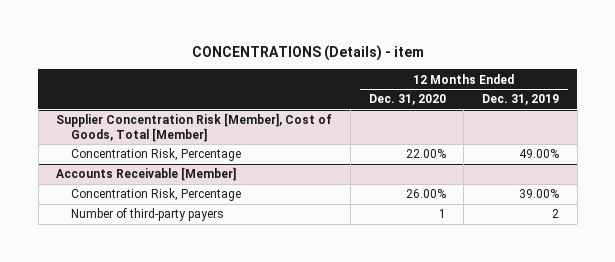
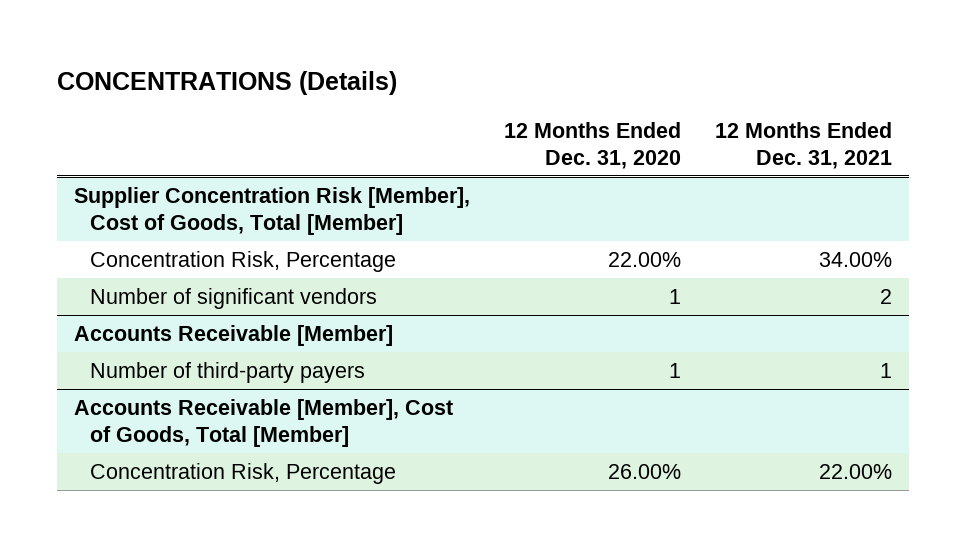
[191,45,424,62] CONCENTRATIONS (Details) - item -> [56,71,397,96] CONCENTRATIONS (Details)
[481,94,559,106] Dec. 31, 2019 -> none
none -> [715,121,893,169] 12 Months Ended Dec. 31, 2021
none -> [89,287,377,309] Number of significant vendors
[71,188,242,202] Concentration Risk, Percentage -> none
none -> [73,398,453,448] Accounts Receivable [Member], Cost of Goods, Total [Member]
none -> [89,462,396,484] Concentration Risk, Percentage

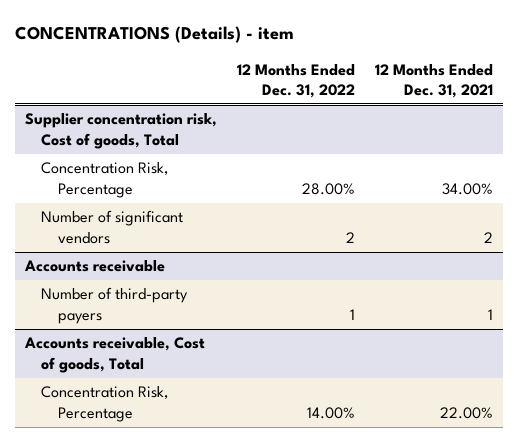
[56,71,397,96] CONCENTRATIONS (Details) -> [14,26,294,44] CONCENTRATIONS (Details) - item
[503,121,681,169] 12 Months Ended Dec. 31, 2020 -> none
none -> [236,63,355,98] 12 Months Ended Dec. 31, 2022
[73,186,470,236] Supplier Concentration Risk [Member], Cost of Goods, Total [Member] -> [24,113,217,149] Supplier concentration risk, Cost of goods, Total
[73,324,393,346] Accounts Receivable [Member] -> [23,260,165,273] Accounts receivable
[73,398,453,448] Accounts Receivable [Member], Cost of Goods, Total [Member] -> [23,337,205,373] Accounts receivable, Cost of goods, Total

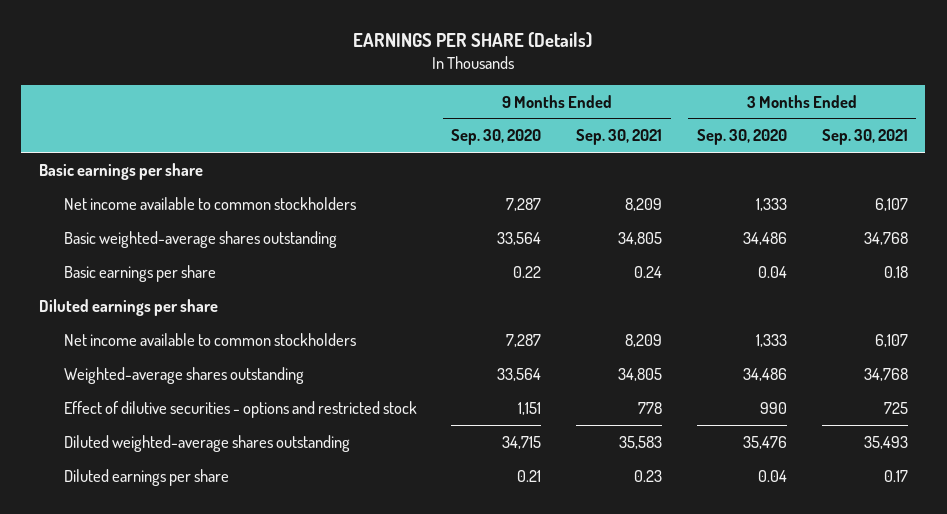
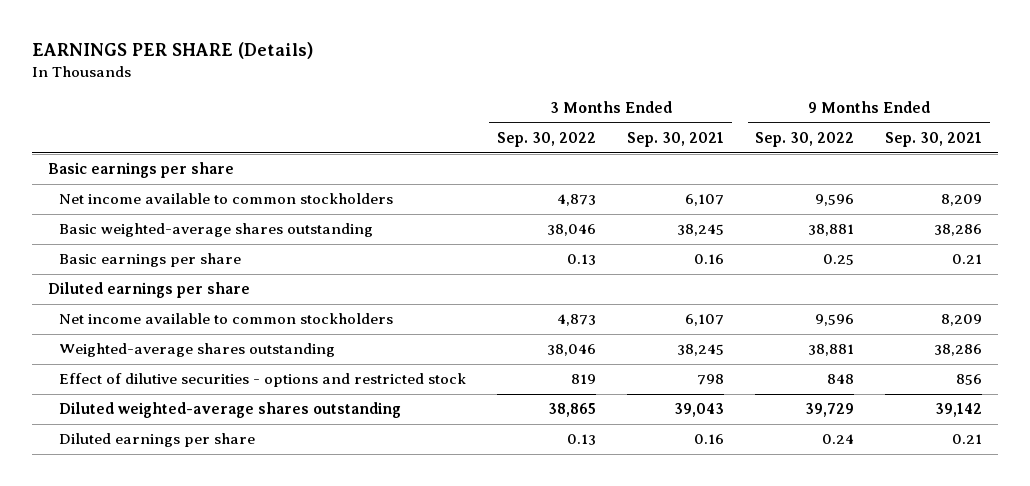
[451,129,542,146] Sep. 30, 2020 -> none
[696,129,787,146] Sep. 30, 2020 -> none
none -> [497,132,597,148] Sep. 30, 2022
none -> [755,132,855,148] Sep. 30, 2022
[618,231,663,245] 34,805 -> [934,224,983,237] 38,286
[863,231,908,245] 34,768 -> [677,224,725,237] 38,245
[634,265,663,278] 0.24 -> [952,254,983,265] 0.21
[883,265,908,278] 0.18 -> [694,254,725,265] 0.16
[618,367,663,381] 34,805 -> [934,344,983,357] 38,286
[863,367,908,381] 34,768 -> [677,344,725,357] 38,245
[638,401,663,414] 778 -> [956,374,983,386] 856
[883,401,908,414] 725 -> [697,374,725,386] 798
[619,435,663,449] 35,583 -> [935,403,983,418] 39,142
[863,435,908,449] 35,493 -> [674,403,725,418] 39,043
[634,469,663,482] 0.23 -> [952,434,983,445] 0.21
[883,469,908,482] 0.17 -> [694,434,725,445] 0.16

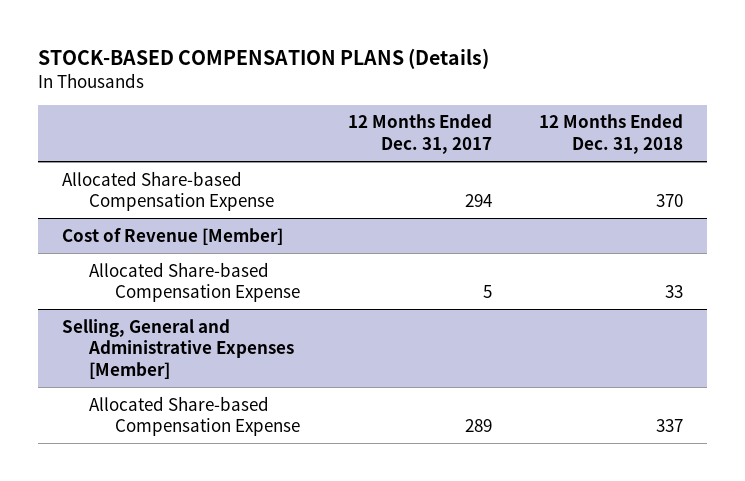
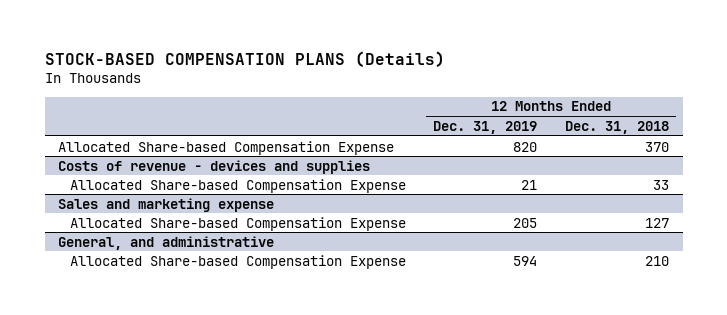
[347,114,492,154] 12 Months Ended Dec. 31, 2017 -> none
none -> [433,120,538,134] Dec. 31, 2019
[61,227,283,245] Cost of Revenue [Member] -> [58,159,371,174] Costs of revenue - devices and supplies
[61,318,294,379] Selling, General and Administrative Expenses [Member] -> [58,197,275,212] Sales and marketing expense
[655,419,683,433] 337 -> [644,217,669,228] 127
none -> [58,235,275,250] General, and administrative
none -> [69,254,406,269] Allocated Share-based Compensation Expense

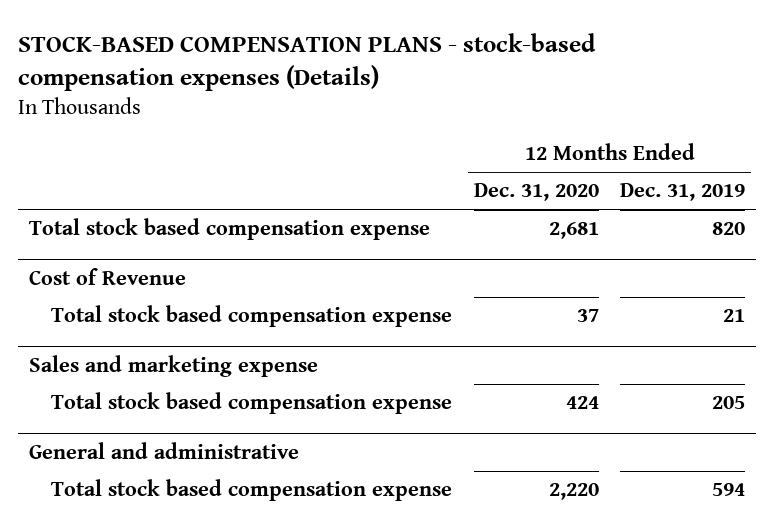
[44,51,445,68] STOCK-BASED COMPENSATION PLANS (Details) -> [18,32,597,91] STOCK-BASED COMPENSATION PLANS - stock-based compensation expenses (Details)
[564,120,669,134] Dec. 31, 2018 -> none
none -> [473,183,599,202] Dec. 31, 2020
[58,140,395,155] Allocated Share-based Compensation Expense -> [29,218,431,241] Total stock based compensation expense
[58,159,371,174] Costs of revenue - devices and supplies -> [29,268,187,286] Cost of Revenue
[69,178,406,193] Allocated Share-based Compensation Expense -> [51,305,453,328] Total stock based compensation expense
[69,216,406,231] Allocated Share-based Compensation Expense -> [51,392,453,415] Total stock based compensation expense
[58,235,275,250] General, and administrative -> [29,442,300,460] General and administrative
[69,254,406,269] Allocated Share-based Compensation Expense -> [51,479,453,502] Total stock based compensation expense

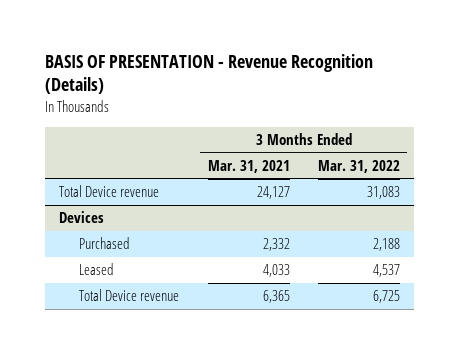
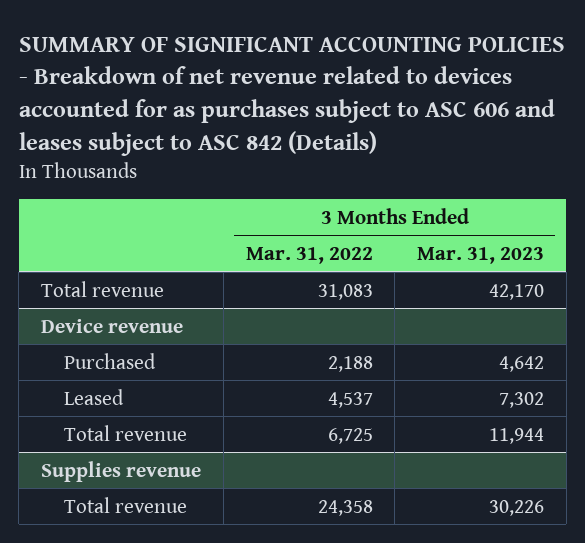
[44,54,373,95] BASIS OF PRESENTATION - Revenue Recognition (Details) -> [18,36,565,156] SUMMARY OF SIGNIFICANT ACCOUNTING POLICIES - Breakdown of net revenue related to devices accounted for as purchases subject to ASC 606 and leases subject to ASC 842 (Details)
[207,159,290,173] Mar. 31, 2021 -> none
none -> [417,246,545,264] Mar. 31, 2023
[58,185,159,198] Total Device revenue -> [41,280,165,297] Total revenue
[58,211,104,224] Devices -> [41,318,184,333] Device revenue
[79,289,180,302] Total Device revenue -> [63,424,187,441] Total revenue
none -> [41,460,202,482] Supplies revenue
none -> [63,496,187,513] Total revenue

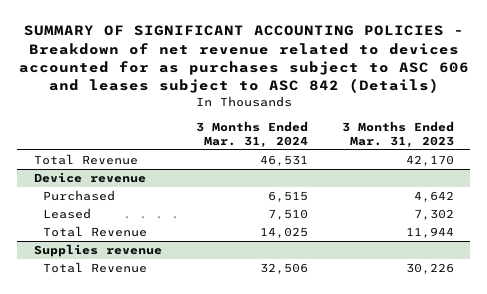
[245,246,373,264] Mar. 31, 2022 -> none
none -> [195,120,308,148] 3 Months Ended Mar. 31, 2024
[41,280,165,297] Total revenue -> [33,154,138,166] Total Revenue
[63,424,187,441] Total revenue -> [43,226,148,238] Total Revenue
[63,496,187,513] Total revenue -> [43,262,148,274] Total Revenue

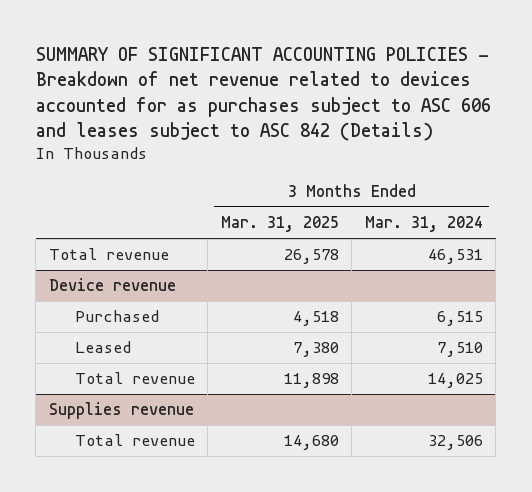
[341,120,454,148] 3 Months Ended Mar. 31, 2023 -> none
none -> [220,216,339,233] Mar. 31, 2025
[33,154,138,166] Total Revenue -> [48,248,169,261] Total revenue
[43,226,148,238] Total Revenue -> [74,372,195,385] Total revenue
[43,262,148,274] Total Revenue -> [74,434,195,447] Total revenue

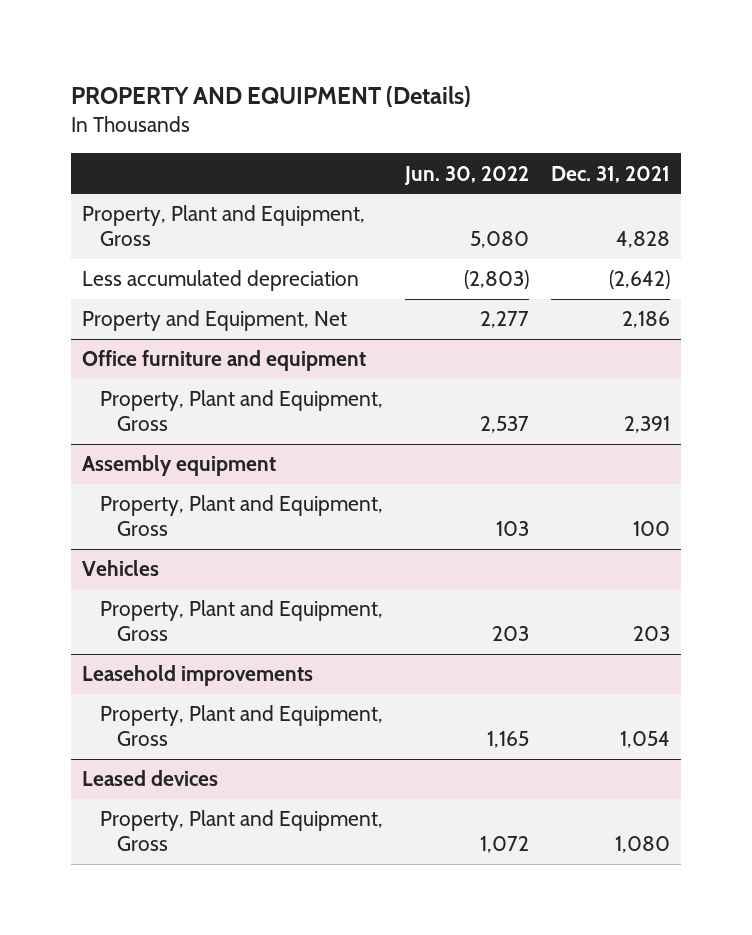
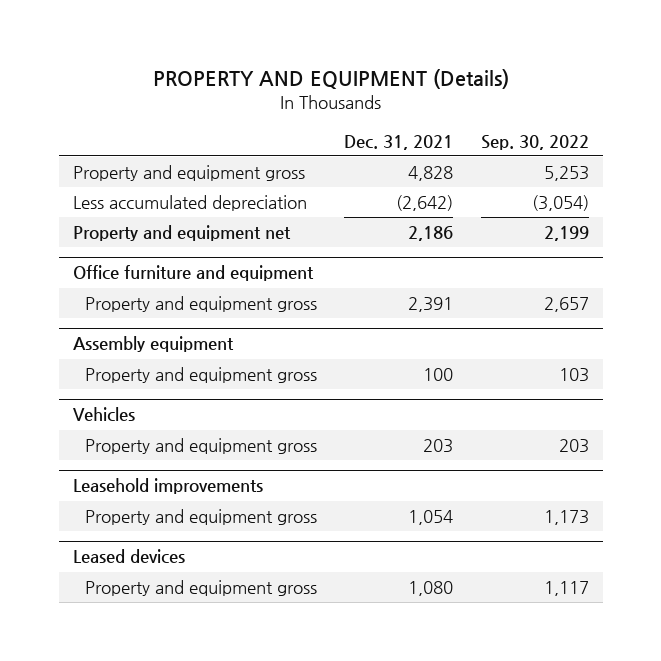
[403,165,529,185] Jun. 30, 2022 -> none
none -> [480,134,589,150] Sep. 30, 2022
[82,205,366,246] Property, Plant and Equipment, Gross -> [72,165,305,182] Property and equipment gross
[82,310,348,332] Property and Equipment, Net -> [72,225,291,242] Property and equipment net
[99,390,383,431] Property, Plant and Equipment, Gross -> [84,296,317,313] Property and equipment gross
[99,495,383,536] Property, Plant and Equipment, Gross -> [84,367,317,384] Property and equipment gross
[99,600,383,641] Property, Plant and Equipment, Gross -> [84,438,317,455] Property and equipment gross
[99,705,383,746] Property, Plant and Equipment, Gross -> [84,509,317,526] Property and equipment gross
[99,810,383,851] Property, Plant and Equipment, Gross -> [84,580,317,597] Property and equipment gross

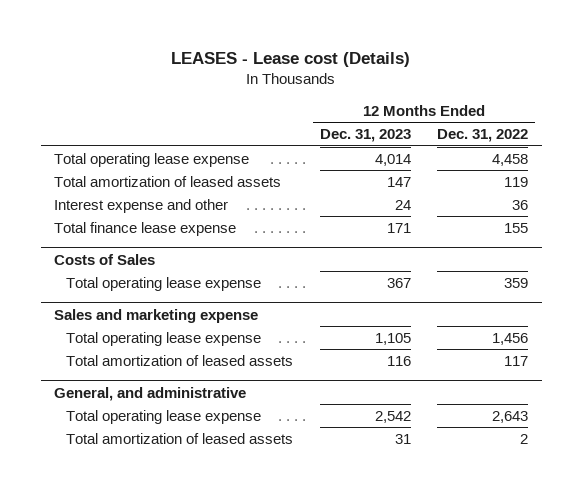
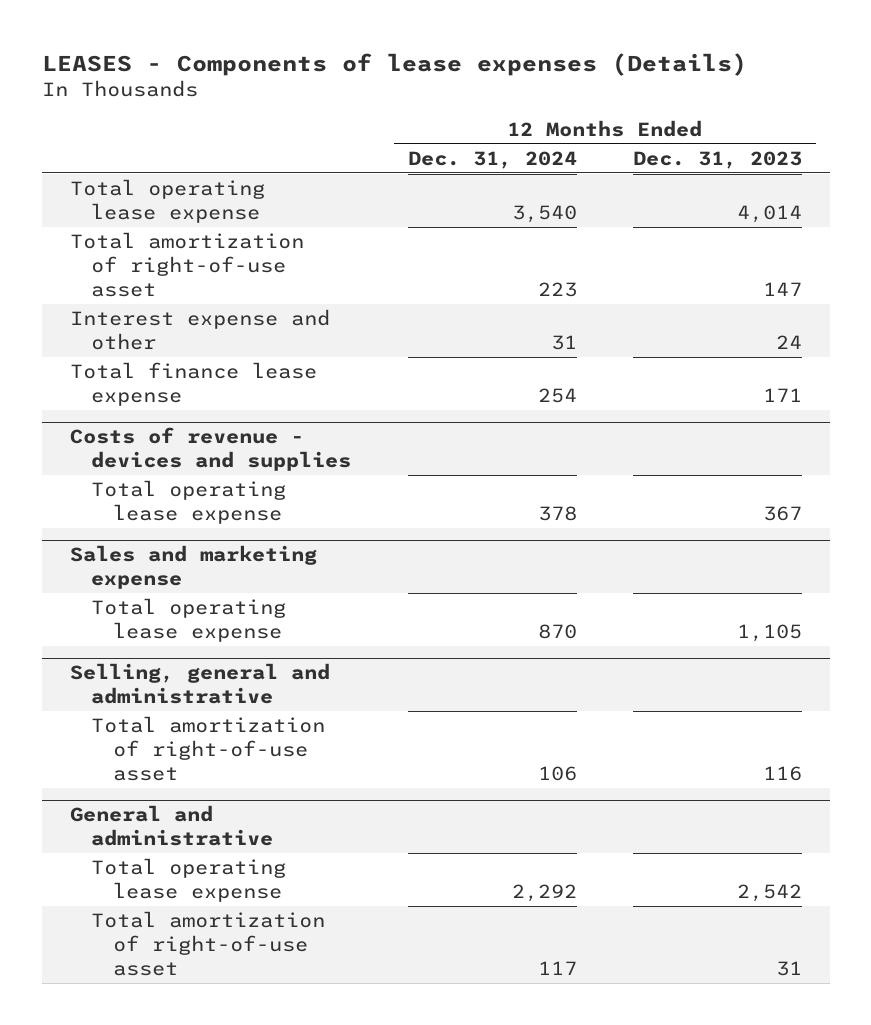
[171,52,411,68] LEASES - Lease cost (Details) -> [41,52,747,76] LEASES - Components of lease expenses (Details)
[437,129,529,143] Dec. 31, 2022 -> none
none -> [407,150,577,169] Dec. 31, 2024
[54,175,282,187] Total amortization of leased assets -> [69,232,304,298] Total amortization of right-of-use asset
[54,253,156,265] Costs of Sales -> [69,427,352,472] Costs of revenue - devices and supplies
none -> [69,663,330,705] Selling, general and administrative
[65,354,293,366] Total amortization of leased assets -> [91,716,326,782] Total amortization of right-of-use asset
[54,386,247,401] General, and administrative -> [69,805,274,847] General and administrative
[65,432,293,444] Total amortization of leased assets -> [91,911,326,977] Total amortization of right-of-use asset

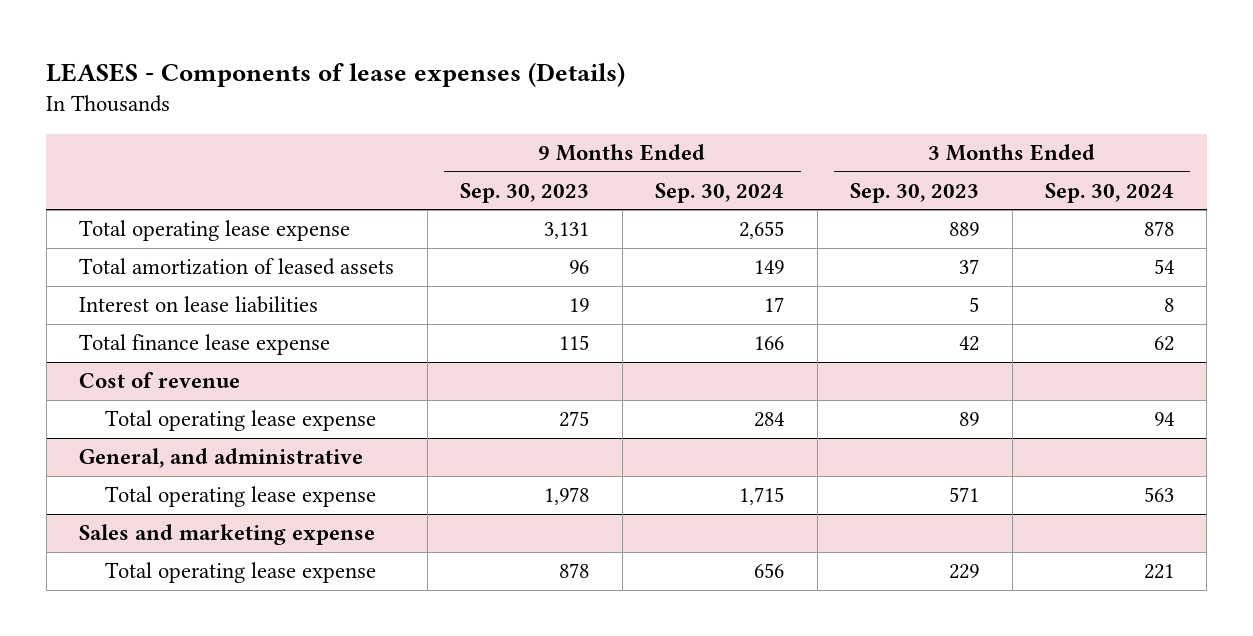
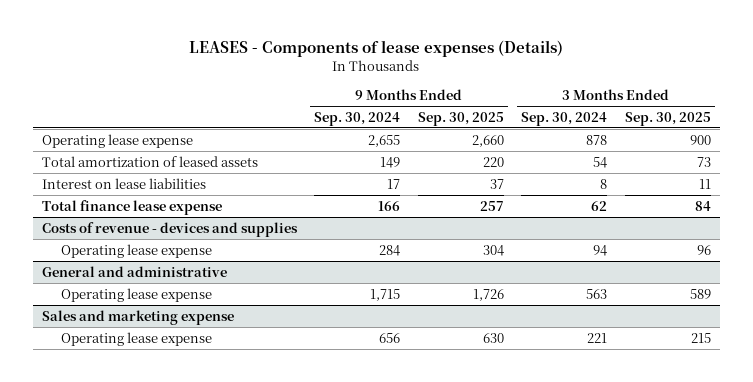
[460,182,590,203] Sep. 30, 2023 -> none
[850,182,980,203] Sep. 30, 2023 -> none
none -> [417,111,504,126] Sep. 30, 2025
none -> [625,111,712,126] Sep. 30, 2025
[79,220,351,242] Total operating lease expense -> [41,133,193,148] Operating lease expense
[79,372,241,389] Cost of revenue -> [41,221,298,237] Costs of revenue - devices and supplies
[105,410,377,432] Total operating lease expense -> [61,243,213,258] Operating lease expense
[79,448,364,469] General, and administrative -> [41,265,227,277] General and administrative
[105,486,377,508] Total operating lease expense -> [61,287,213,302] Operating lease expense
[105,562,377,584] Total operating lease expense -> [61,331,213,346] Operating lease expense

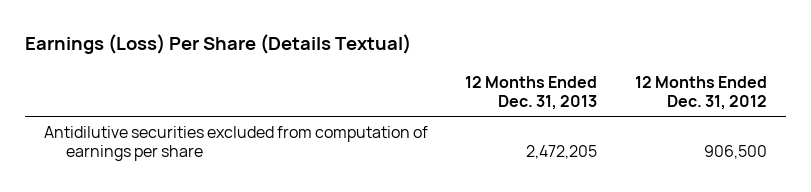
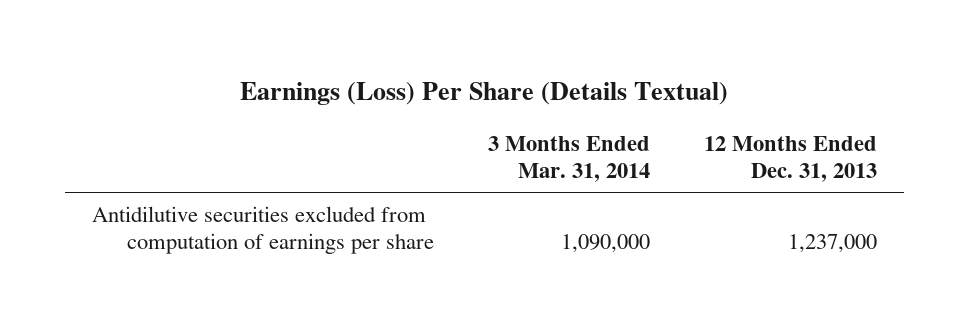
[634,75,767,110] 12 Months Ended Dec. 31, 2012 -> none
none -> [488,135,651,183] 3 Months Ended Mar. 31, 2014
[526,145,598,160] 2,472,205 -> [787,234,877,254] 1,237,000

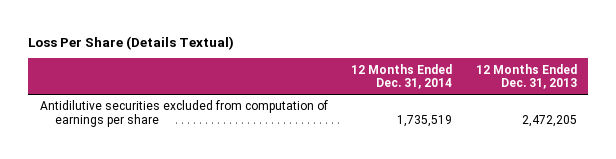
[240,81,729,105] Earnings (Loss) Per Share (Details Textual) -> [28,35,235,50] Loss Per Share (Details Textual)
[488,135,651,183] 3 Months Ended Mar. 31, 2014 -> none
none -> [351,63,453,90] 12 Months Ended Dec. 31, 2014
[787,234,877,254] 1,237,000 -> [521,115,577,128] 2,472,205

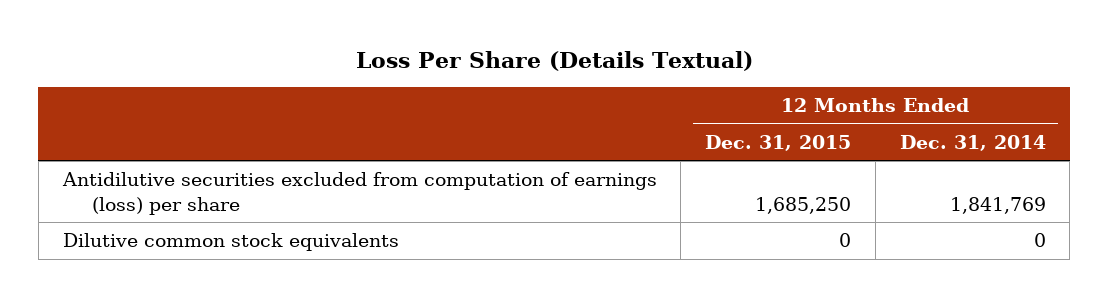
[475,63,577,90] 12 Months Ended Dec. 31, 2013 -> none
none -> [705,134,852,151] Dec. 31, 2015
[39,100,328,128] Antidilutive securities excluded from computation of earnings per share -> [61,172,657,215] Antidilutive securities excluded from computation of earnings (loss) per share
[397,115,453,128] 1,735,519 -> [949,196,1046,214] 1,841,769
none -> [62,233,399,252] Dilutive common stock equivalents

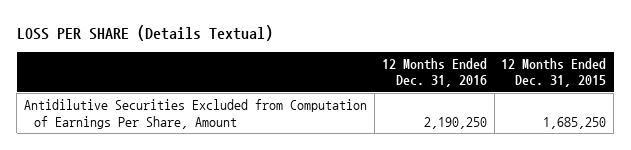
[356,50,754,71] Loss Per Share (Details Textual) -> [16,25,273,42] LOSS PER SHARE (Details Textual)
[899,134,1046,151] Dec. 31, 2014 -> none
none -> [381,57,487,88] 12 Months Ended Dec. 31, 2016
[62,233,399,252] Dilutive common stock equivalents -> none
[61,172,657,215] Antidilutive securities excluded from computation of earnings (loss) per share -> [24,98,368,129] Antidilutive Securities Excluded from Computation of Earnings Per Share, Amount

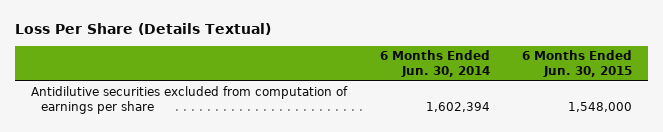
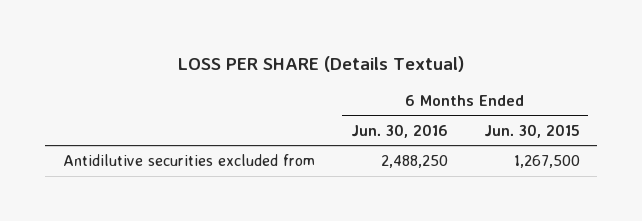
[14,22,271,35] Loss Per Share (Details Textual) -> [178,55,465,72] LOSS PER SHARE (Details Textual)
[379,50,490,78] 6 Months Ended Jun. 30, 2014 -> none
none -> [350,123,448,138] Jun. 30, 2016
[31,86,349,115] Antidilutive securities excluded from computation of earnings per share -> [62,154,315,167] Antidilutive securities excluded from
[568,102,633,113] 1,548,000 -> [513,155,580,169] 1,267,500

